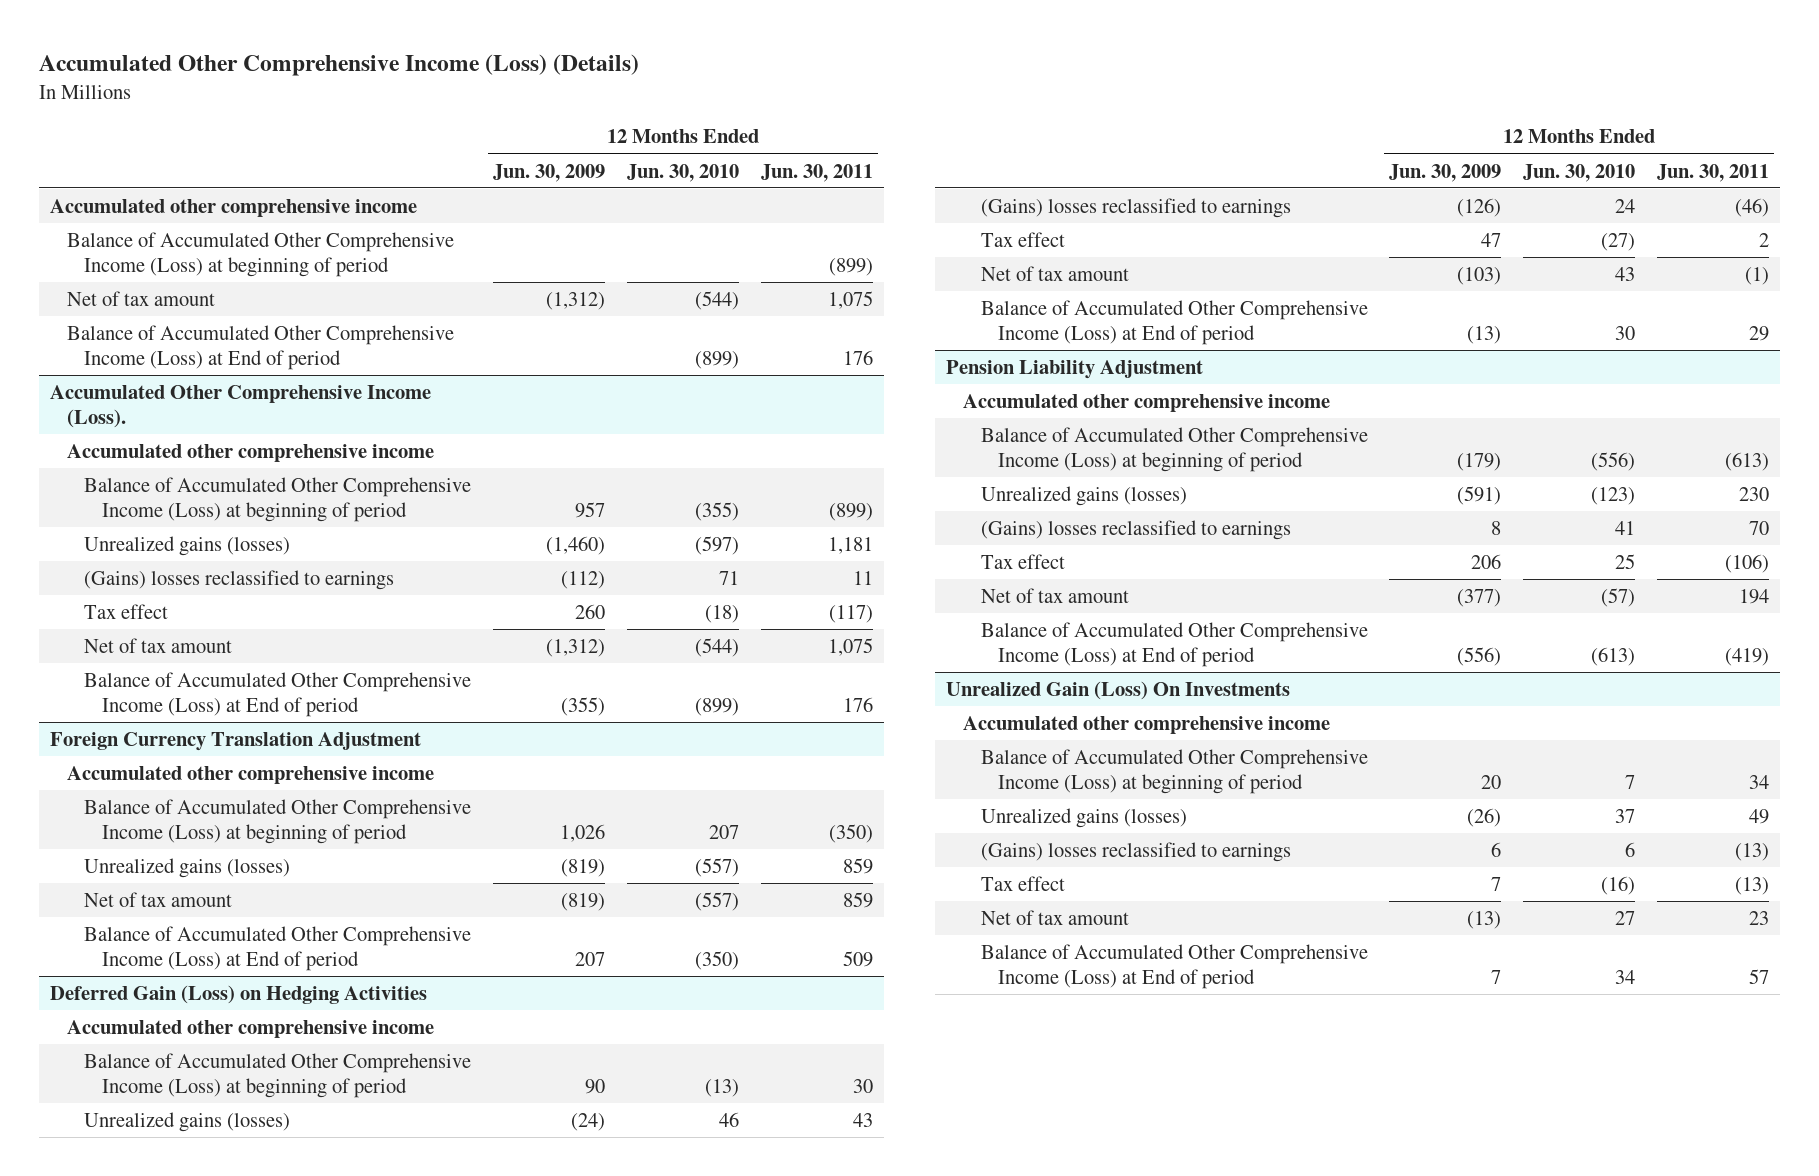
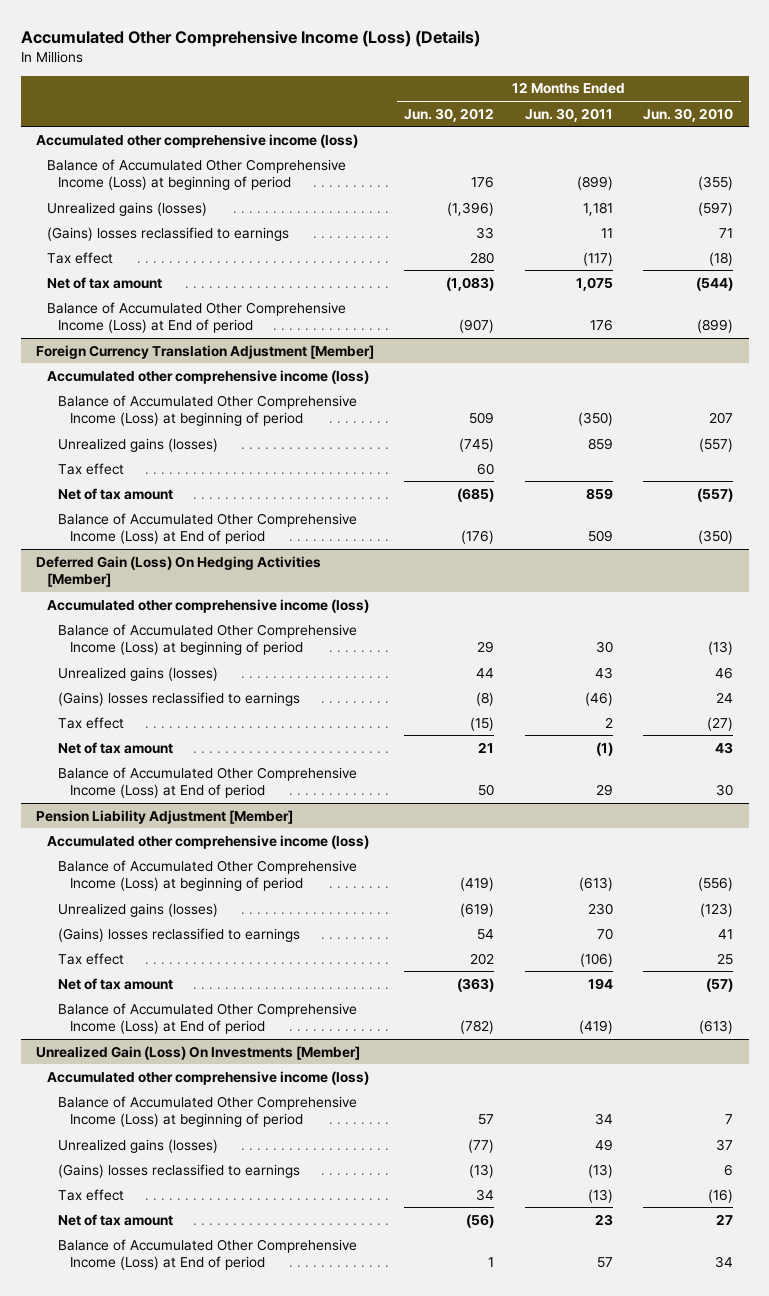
[493,163,606,182] Jun. 30, 2009 -> none
none -> [404,107,495,122] Jun. 30, 2012
[67,232,455,277] Balance of Accumulated Other Comprehensive Income (Loss) at beginning of period -> none
[67,291,216,307] Net of tax amount -> none
[67,325,455,370] Balance of Accumulated Other Comprehensive Income (Loss) at End of period -> none
[49,385,431,428] Accumulated Other Comprehensive Income (Loss). -> none
[67,444,435,463] Accumulated other comprehensive income -> none
[49,199,417,218] Accumulated other comprehensive income -> [35,133,358,148] Accumulated other comprehensive income (loss)
[49,732,421,752] Foreign Currency Translation Adjustment -> [35,344,374,359] Foreign Currency Translation Adjustment [Member]
[67,766,435,785] Accumulated other comprehensive income -> [47,369,370,384] Accumulated other comprehensive income (loss)
none -> [58,462,125,475] Tax effect
[49,985,427,1005] Deferred Gain (Loss) on Hedging Activities -> [35,555,321,588] Deferred Gain (Loss) On Hedging Activities [Member]
[67,1020,435,1039] Accumulated other comprehensive income -> [47,598,370,613] Accumulated other comprehensive income (loss)
[945,360,1203,380] Pension Liability Adjustment -> [35,809,293,824] Pension Liability Adjustment [Member]
[963,394,1331,413] Accumulated other comprehensive income -> [47,834,370,849] Accumulated other comprehensive income (loss)
[945,681,1290,701] Unrealized Gain (Loss) On Investments -> [35,1045,360,1060] Unrealized Gain (Loss) On Investments [Member]
[963,716,1331,735] Accumulated other comprehensive income -> [47,1070,370,1085] Accumulated other comprehensive income (loss)

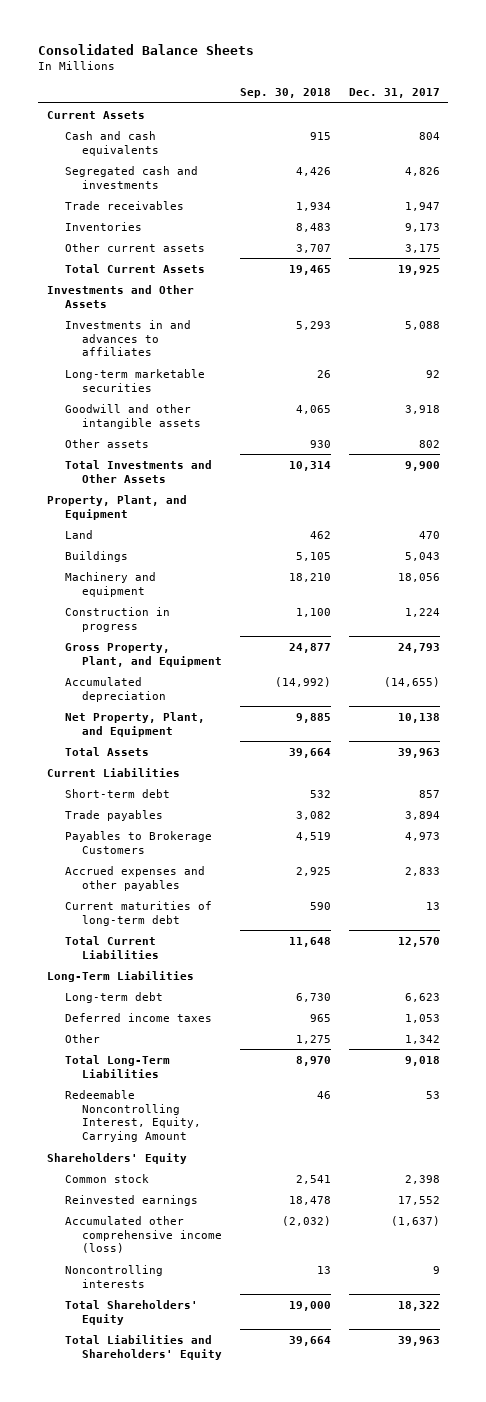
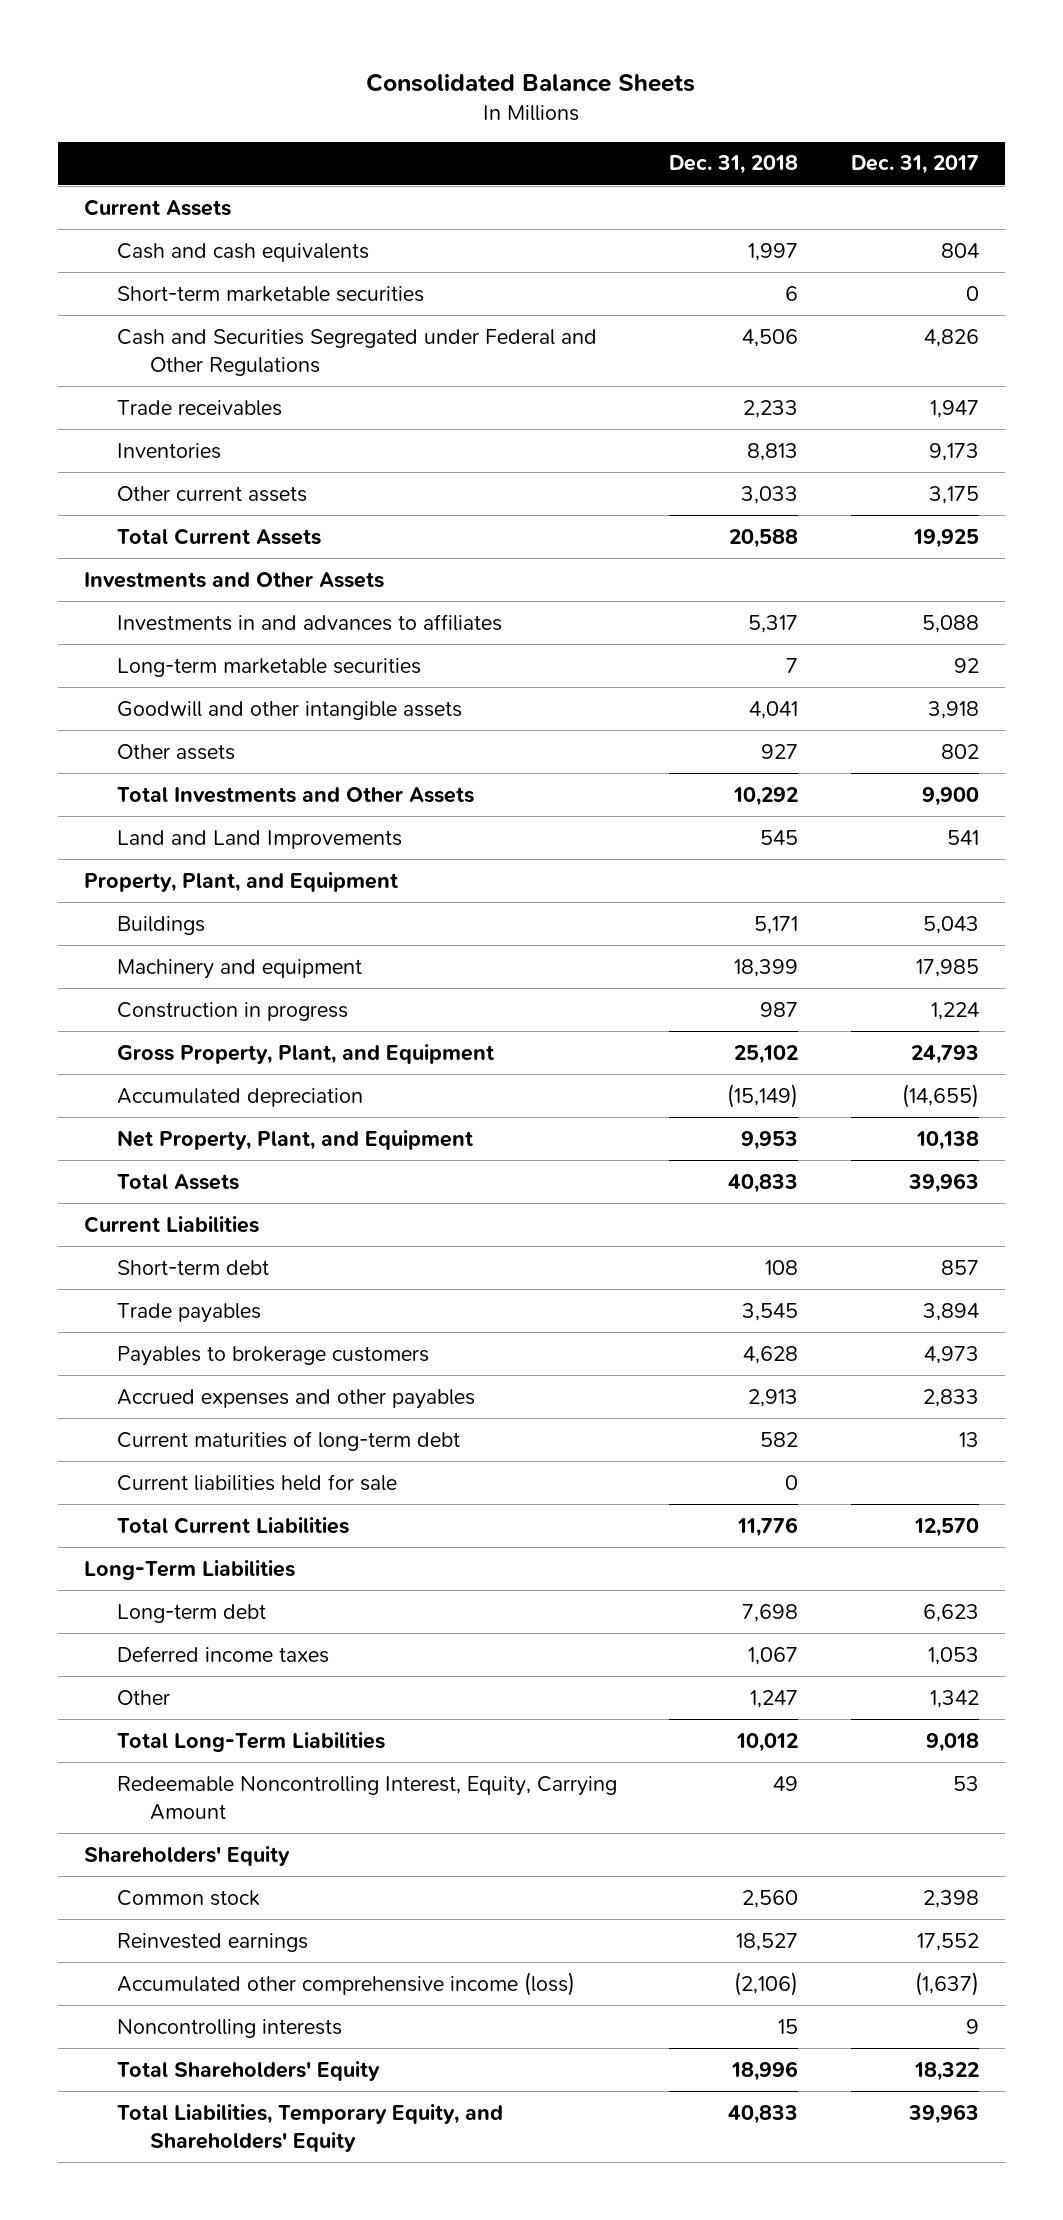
[239,87,331,98] Sep. 30, 2018 -> none
none -> [669,155,799,175] Dec. 31, 2018
none -> [117,285,425,302] Short-term marketable securities
[64,165,198,189] Segregated cash and investments -> [117,328,598,376] Cash and Securities Segregated under Federal and Other Regulations
none -> [117,829,403,849] Land and Land Improvements
[64,529,93,539] Land -> none
[397,572,440,582] 18,056 -> [915,958,979,977] 17,985
[64,830,212,854] Payables to Brokerage Customers -> [117,1345,430,1366] Payables to brokerage customers
none -> [117,1473,398,1491] Current liabilities held for sale
[64,1334,223,1360] Total Liabilities and Shareholders' Equity -> [117,2103,504,2152] Total Liabilities, Temporary Equity, and Shareholders' Equity

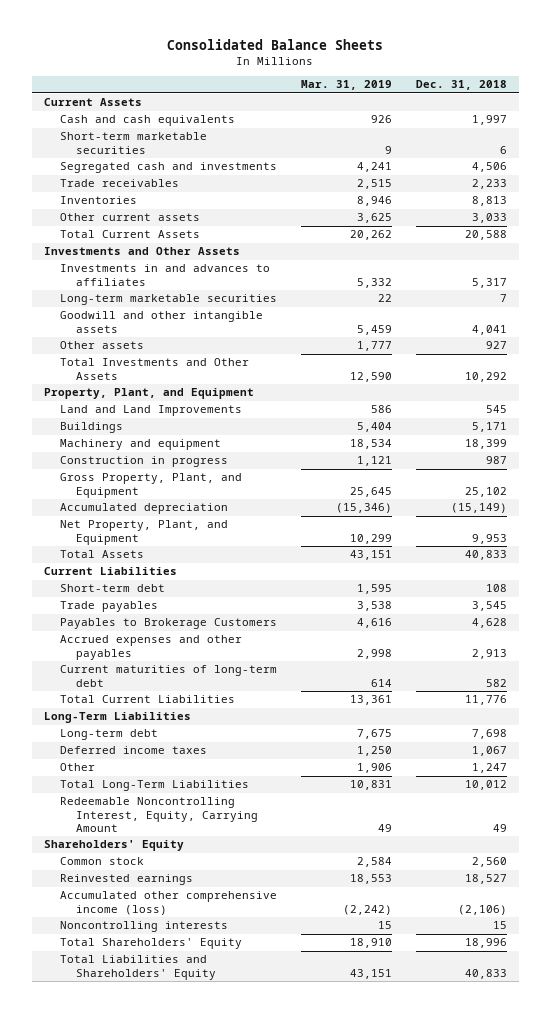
[850,155,979,175] Dec. 31, 2017 -> none
none -> [300,80,392,91] Mar. 31, 2019
[117,328,598,376] Cash and Securities Segregated under Federal and Other Regulations -> [59,162,277,174] Segregated cash and investments
[117,829,403,849] Land and Land Improvements -> [59,405,242,417] Land and Land Improvements
[117,1345,430,1366] Payables to brokerage customers -> [59,618,277,630] Payables to Brokerage Customers
[117,1473,398,1491] Current liabilities held for sale -> none
[117,2103,504,2152] Total Liabilities, Temporary Equity, and Shareholders' Equity -> [59,955,216,980] Total Liabilities and Shareholders' Equity

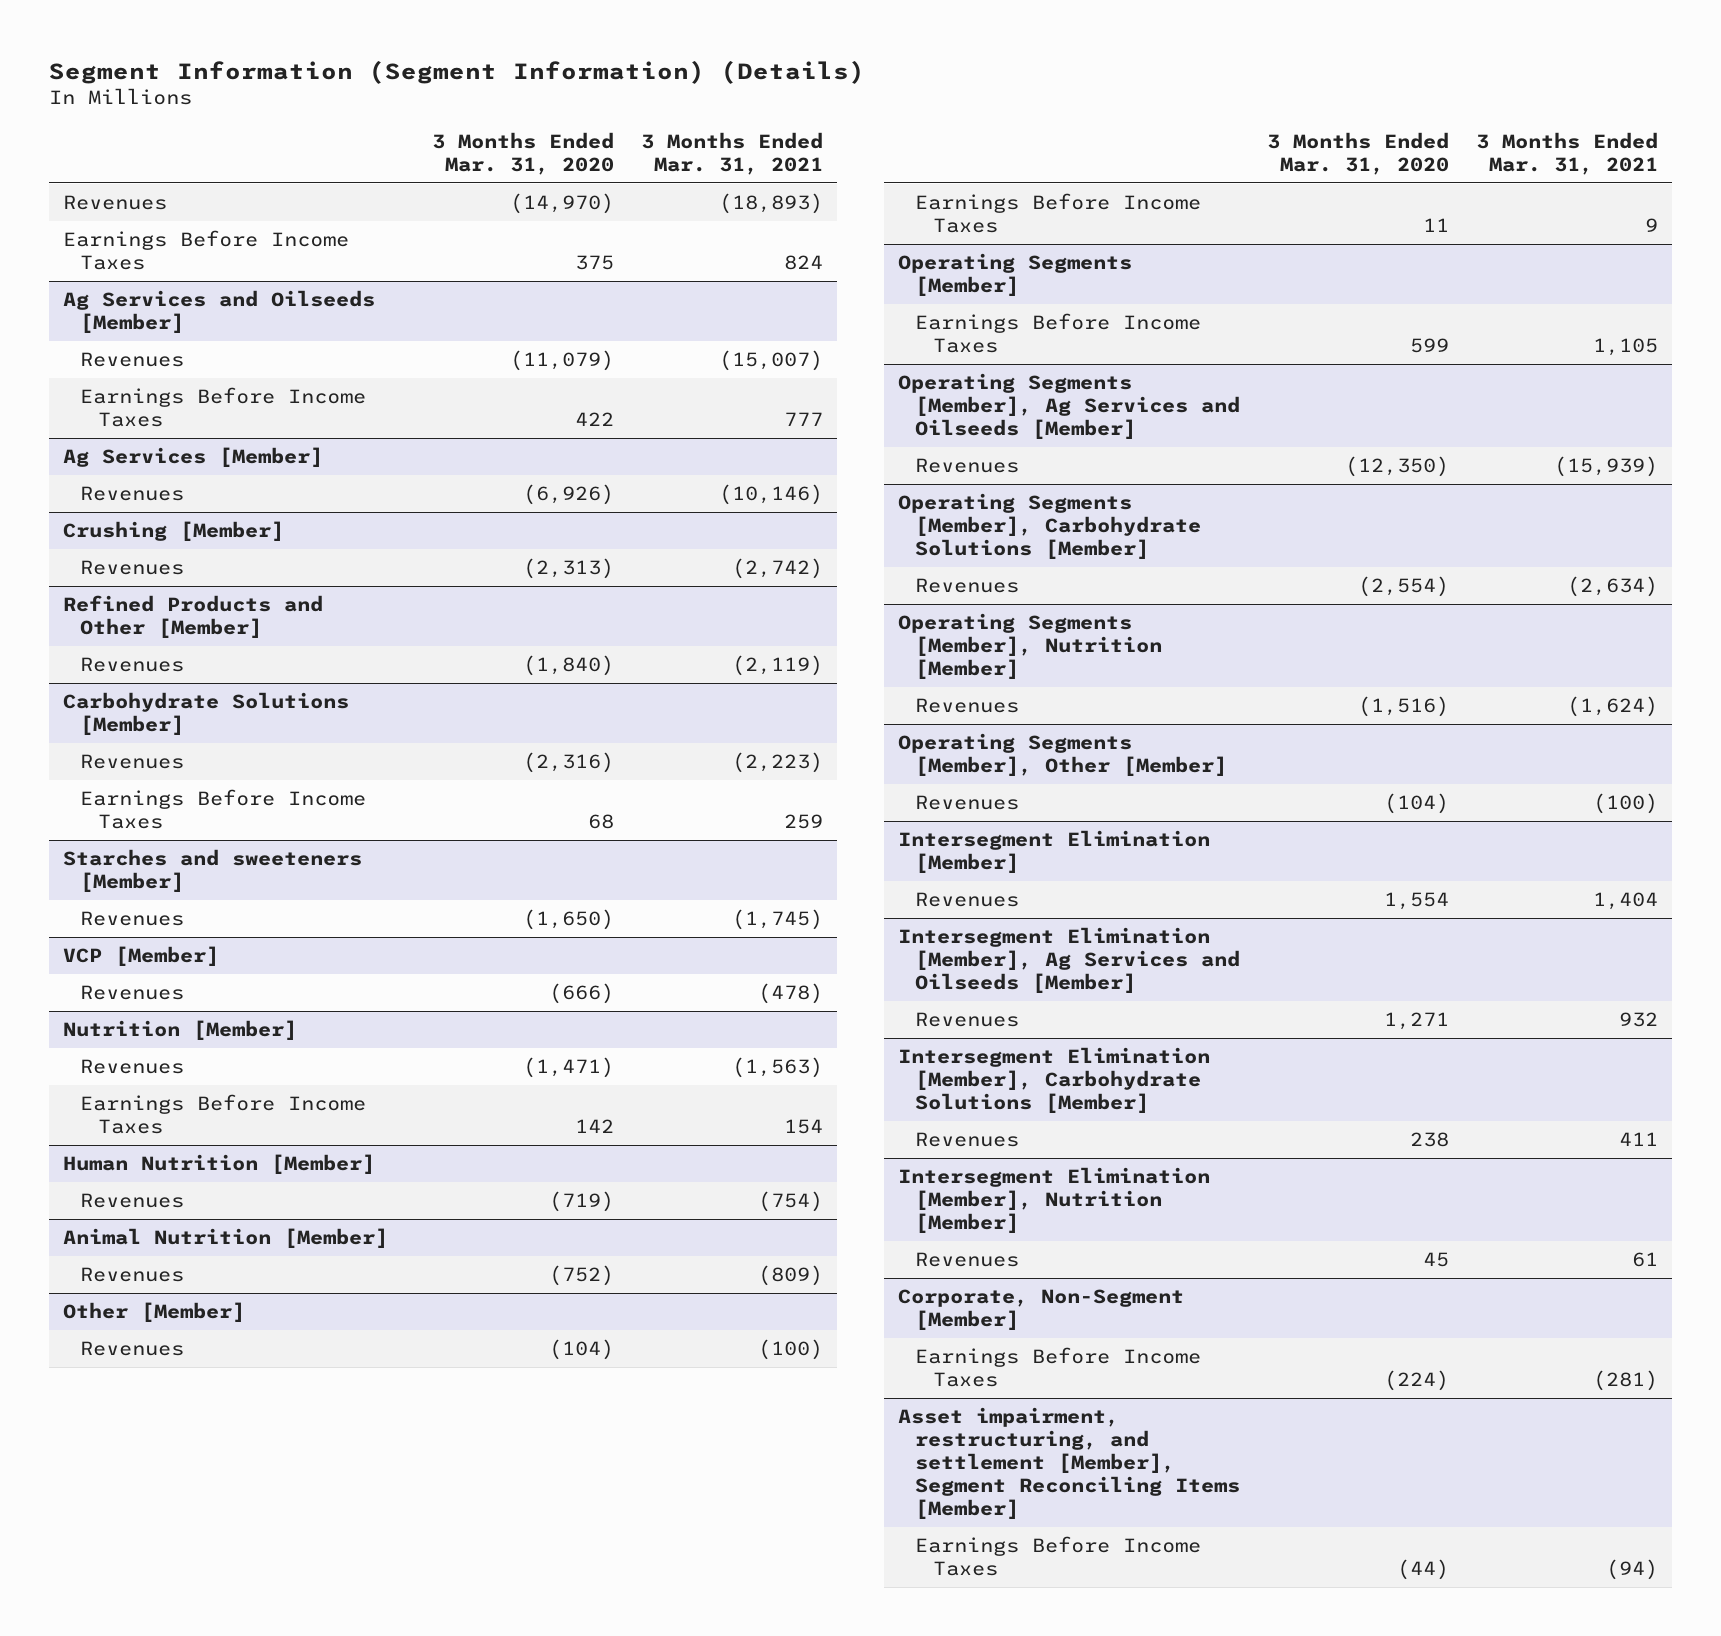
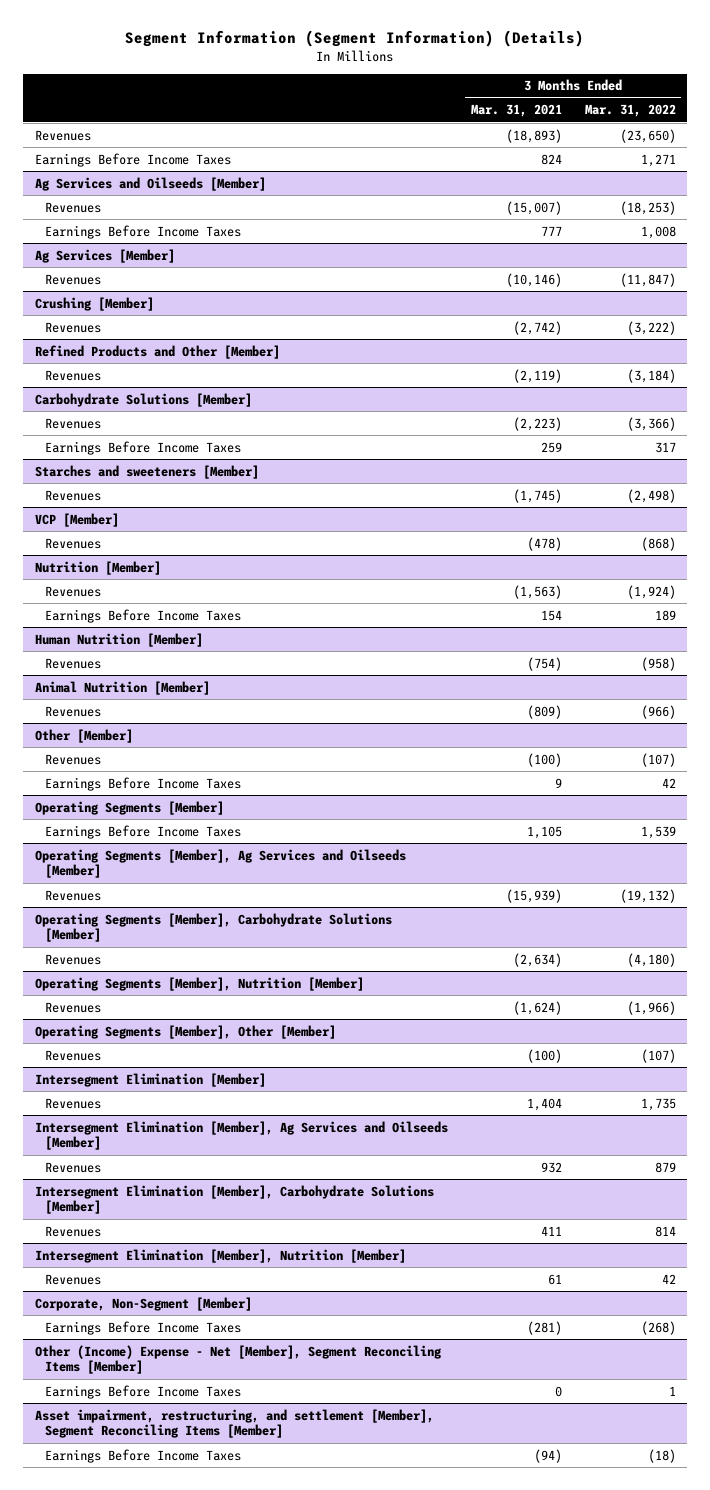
[432,132,615,176] 3 Months Ended Mar. 31, 2020 -> none
none -> [584,104,676,118] Mar. 31, 2022
none -> [34,1344,442,1375] Other (Income) Expense - Net [Member], Segment Reconciling Items [Member]
none -> [44,1384,241,1399] Earnings Before Income Taxes

